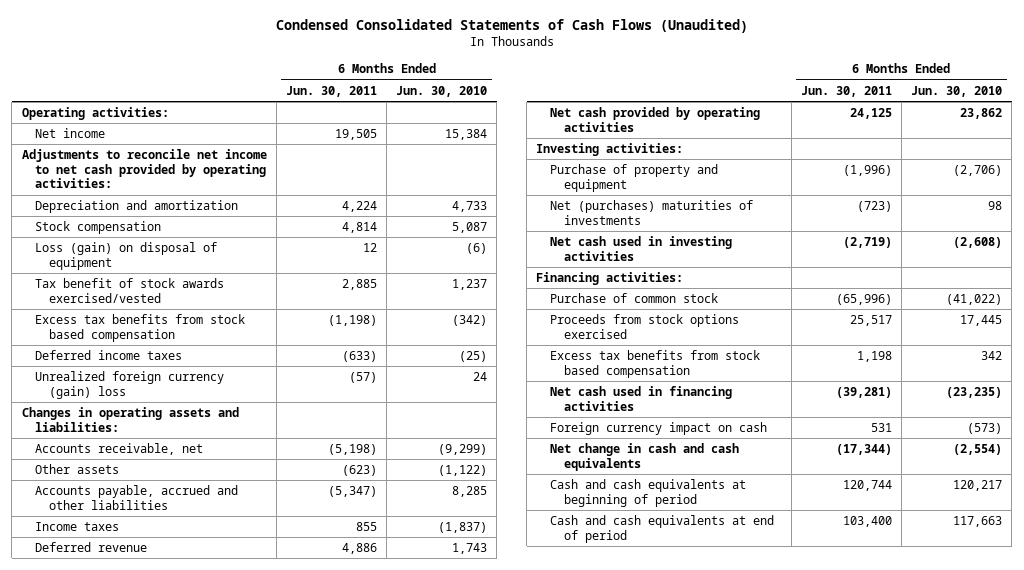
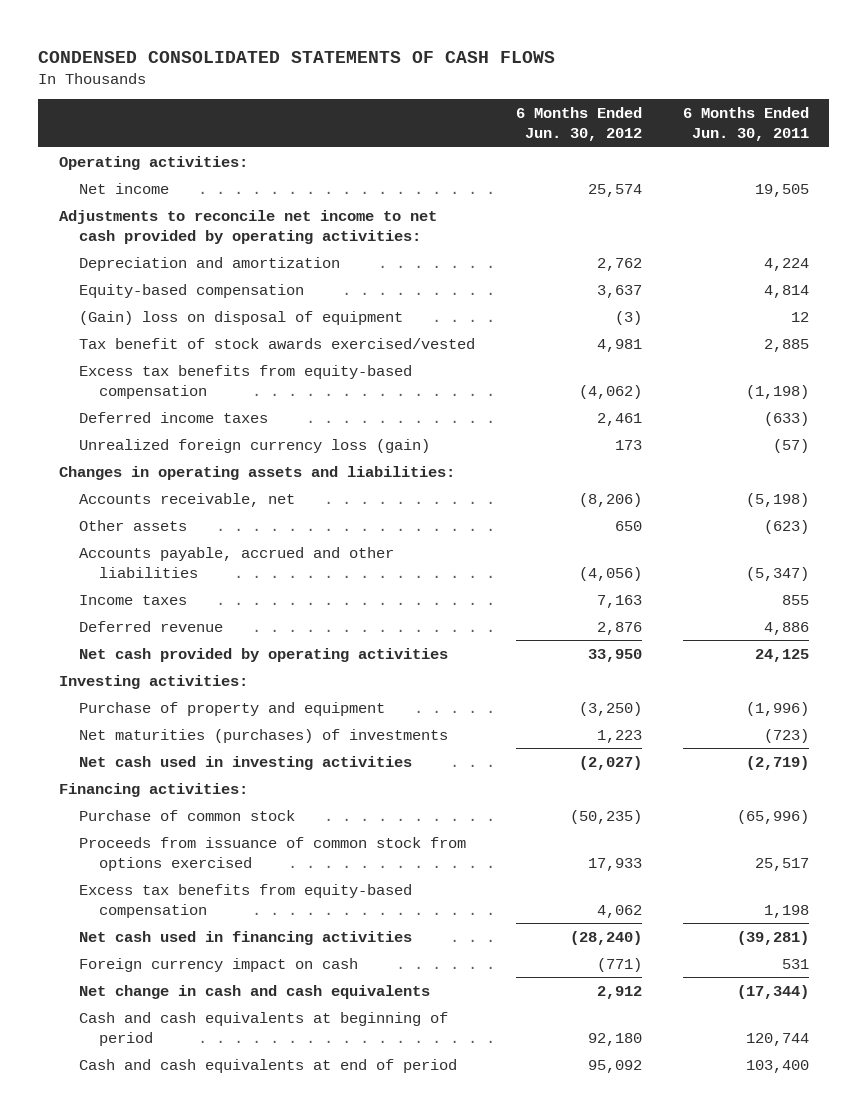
[275,19,748,34] Condensed Consolidated Statements of Cash Flows (Unaudited) -> [38,50,556,63] CONDENSED CONSOLIDATED STATEMENTS OF CASH FLOWS
[396,85,488,97] Jun. 30, 2010 -> none
none -> [515,107,642,142] 6 Months Ended Jun. 30, 2012
[35,221,162,235] Stock compensation -> [78,283,304,298] Equity-based compensation
[35,242,218,270] Loss (gain) on disposal of equipment -> [78,310,403,325] (Gain) loss on disposal of equipment
[35,314,246,342] Excess tax benefits from stock based compensation -> [78,364,412,399] Excess tax benefits from equity-based compensation
[35,371,225,399] Unrealized foreign currency (gain) loss -> [78,438,430,453] Unrealized foreign currency loss (gain)
[549,200,753,225] Net (purchases) maturities of investments -> [78,728,448,743] Net maturities (purchases) of investments
[549,314,739,339] Proceeds from stock options exercised -> [78,836,466,871] Proceeds from issuance of common stock from options exercised
[549,350,760,378] Excess tax benefits from stock based compensation -> [78,883,412,918] Excess tax benefits from equity-based compensation

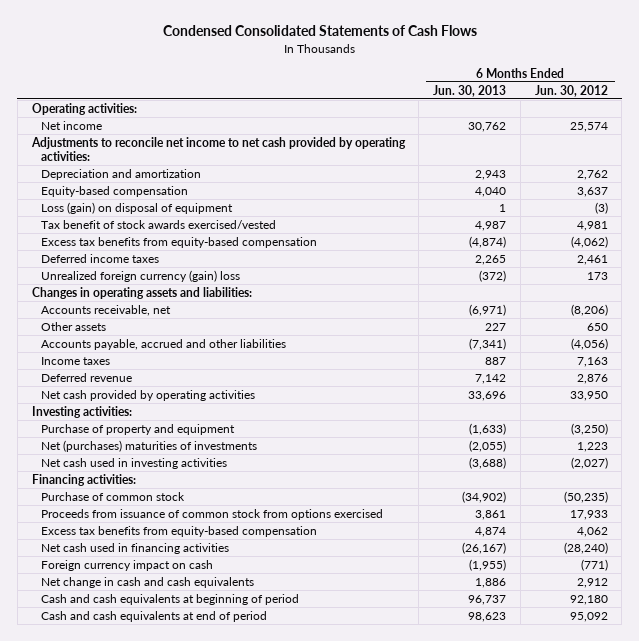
[38,50,556,63] CONDENSED CONSOLIDATED STATEMENTS OF CASH FLOWS -> [162,25,477,37] Condensed Consolidated Statements of Cash Flows
[682,107,809,142] 6 Months Ended Jun. 30, 2011 -> none
none -> [433,84,507,97] Jun. 30, 2013
[78,310,403,325] (Gain) loss on disposal of equipment -> [41,201,234,214] Loss (gain) on disposal of equipment
[78,438,430,453] Unrealized foreign currency loss (gain) -> [41,269,241,282] Unrealized foreign currency (gain) loss
[78,728,448,743] Net maturities (purchases) of investments -> [41,439,258,452] Net (purchases) maturities of investments

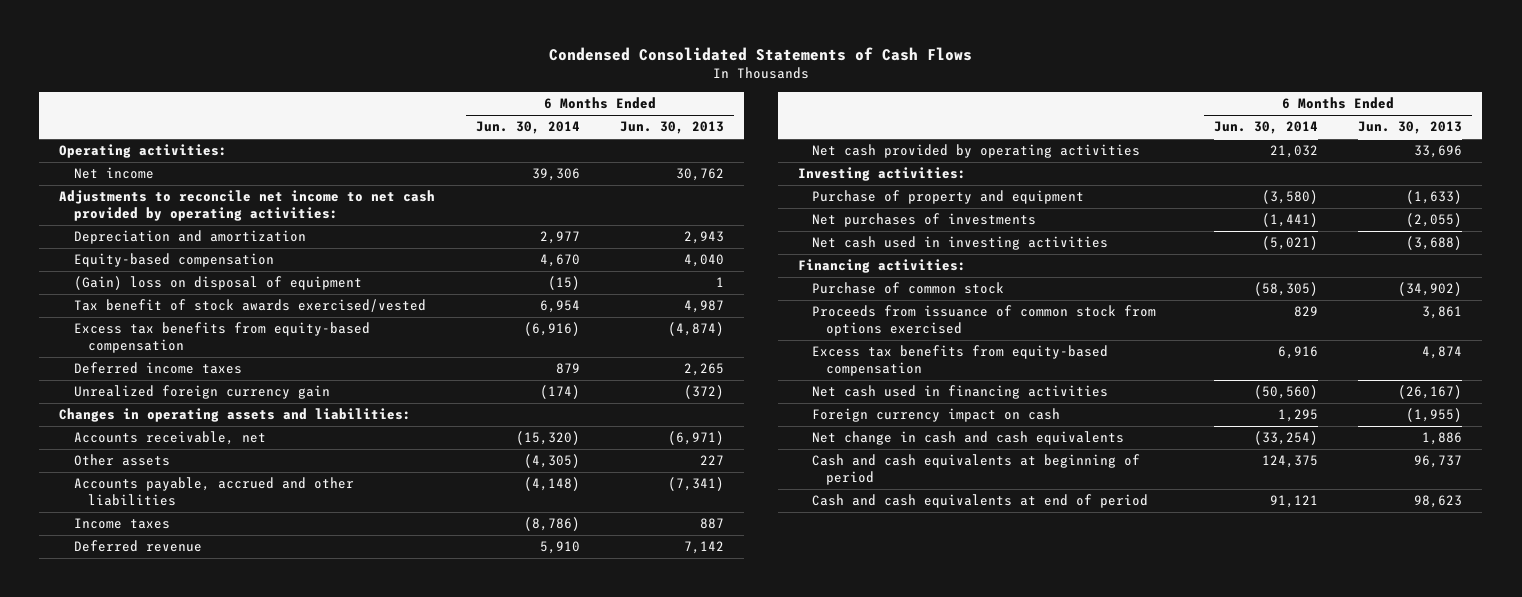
[534,84,608,97] Jun. 30, 2012 -> none
none -> [475,121,580,135] Jun. 30, 2014
[41,201,234,214] Loss (gain) on disposal of equipment -> [73,276,362,291] (Gain) loss on disposal of equipment
[41,269,241,282] Unrealized foreign currency (gain) loss -> [73,385,330,400] Unrealized foreign currency gain
[41,439,258,452] Net (purchases) maturities of investments -> [811,213,1036,228] Net purchases of investments

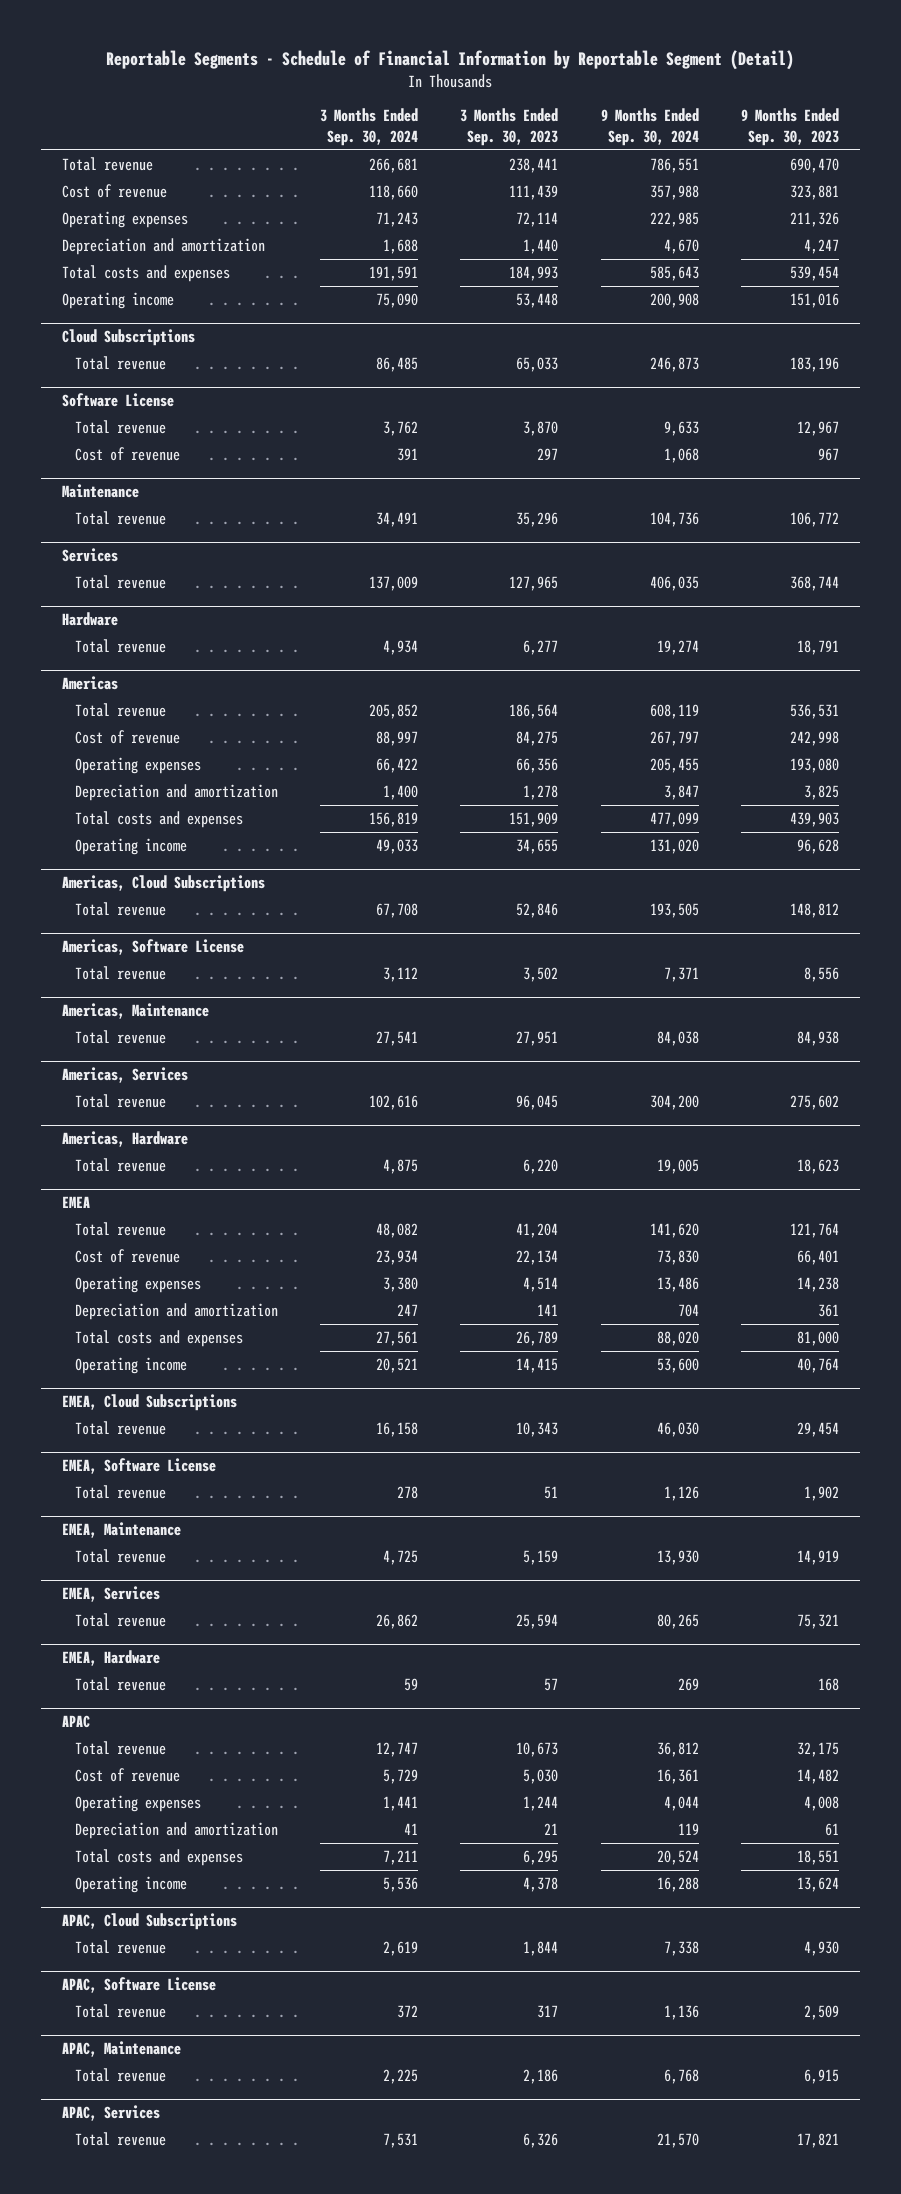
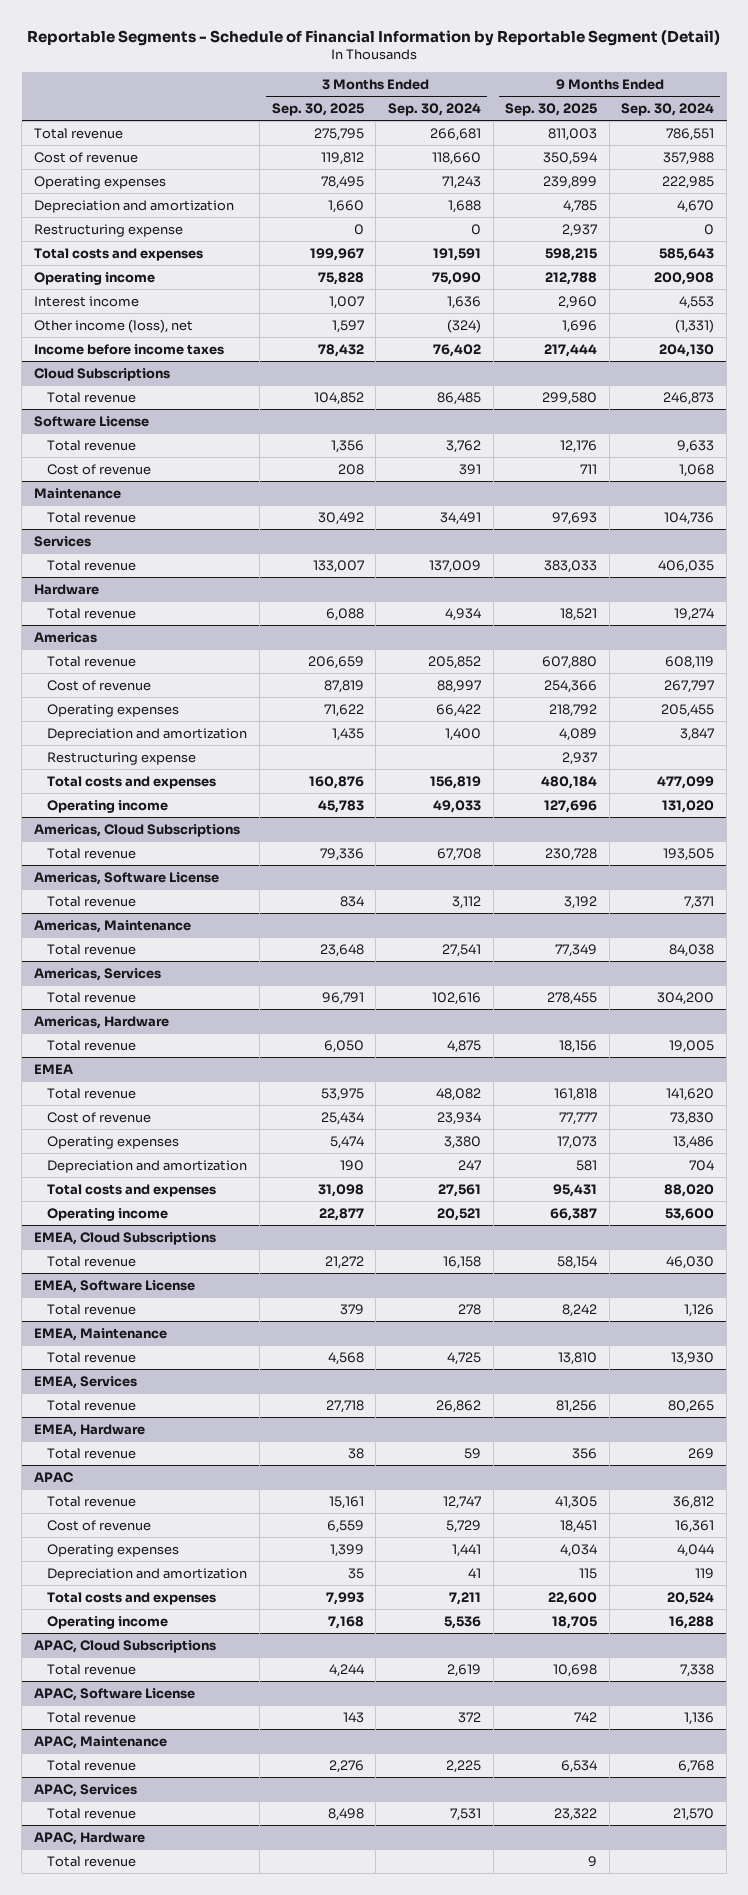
[460,108,559,146] 3 Months Ended Sep. 30, 2023 -> none
[740,108,839,146] 9 Months Ended Sep. 30, 2023 -> none
none -> [271,103,364,117] Sep. 30, 2025
none -> [505,103,598,117] Sep. 30, 2025
none -> [33,223,183,237] Restructuring expense
none -> [33,295,139,307] Interest income
none -> [33,318,193,333] Other income (loss), net
none -> [33,343,224,355] Income before income taxes
none -> [47,751,197,765] Restructuring expense
none -> [33,1831,145,1845] APAC, Hardware
none -> [47,1855,137,1867] Total revenue

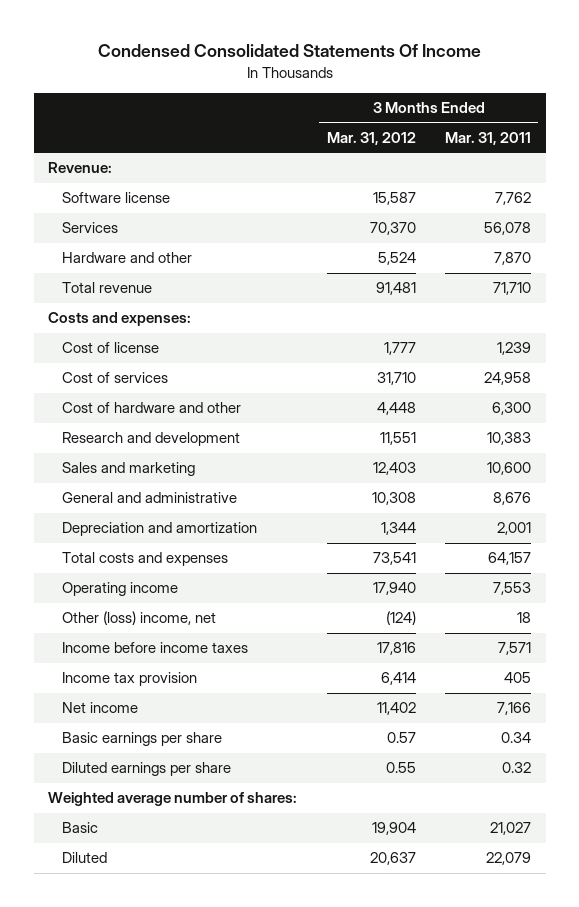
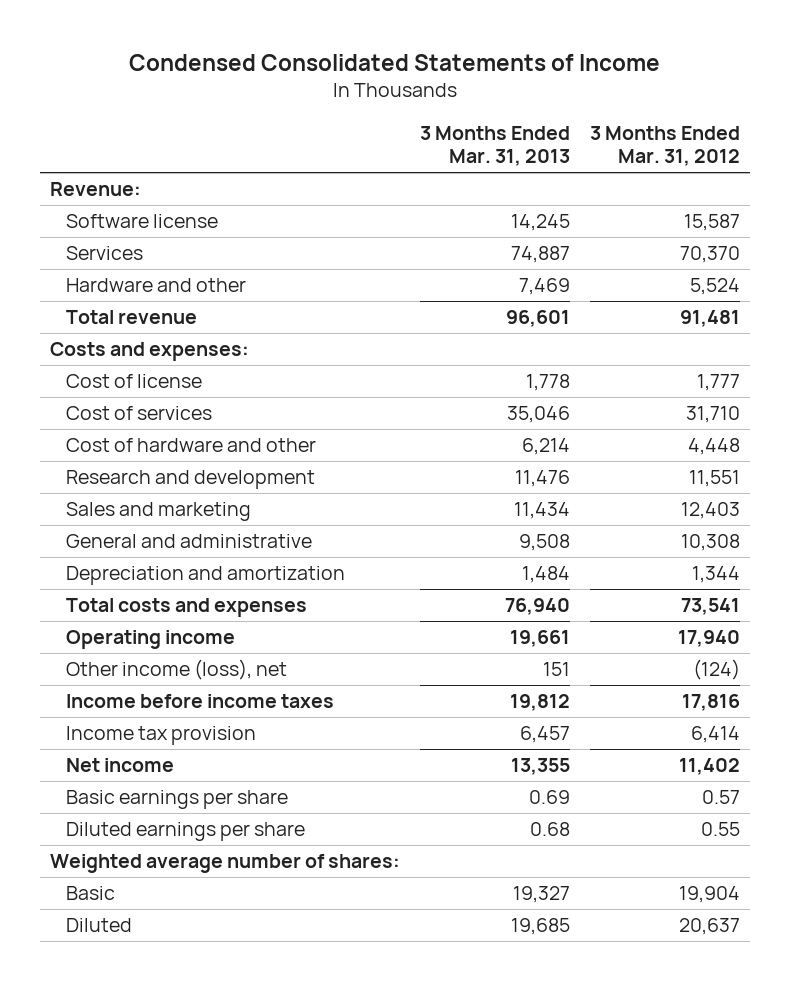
[97,44,481,58] Condensed Consolidated Statements Of Income -> [129,53,661,71] Condensed Consolidated Statements of Income
[444,131,531,145] Mar. 31, 2011 -> none
none -> [420,125,571,167] 3 Months Ended Mar. 31, 2013
[61,611,216,626] Other (loss) income, net -> [66,659,288,681] Other income (loss), net

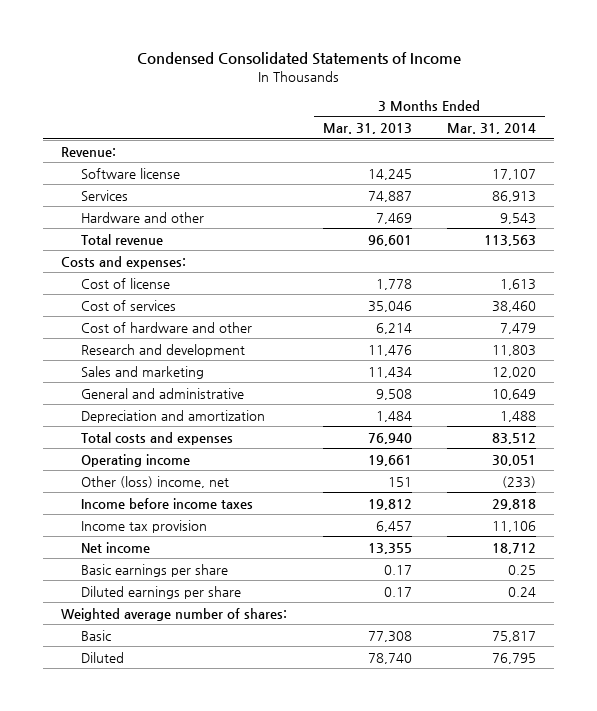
[590,125,741,167] 3 Months Ended Mar. 31, 2012 -> none
none -> [447,122,537,134] Mar. 31, 2014
[66,659,288,681] Other income (loss), net -> [80,475,229,488] Other (loss) income, net
[529,790,571,805] 0.69 -> [383,564,412,575] 0.17
[530,822,571,837] 0.68 -> [383,586,412,597] 0.17
[513,886,571,904] 19,327 -> [367,630,412,642] 77,308
[511,918,571,936] 19,685 -> [367,652,412,664] 78,740

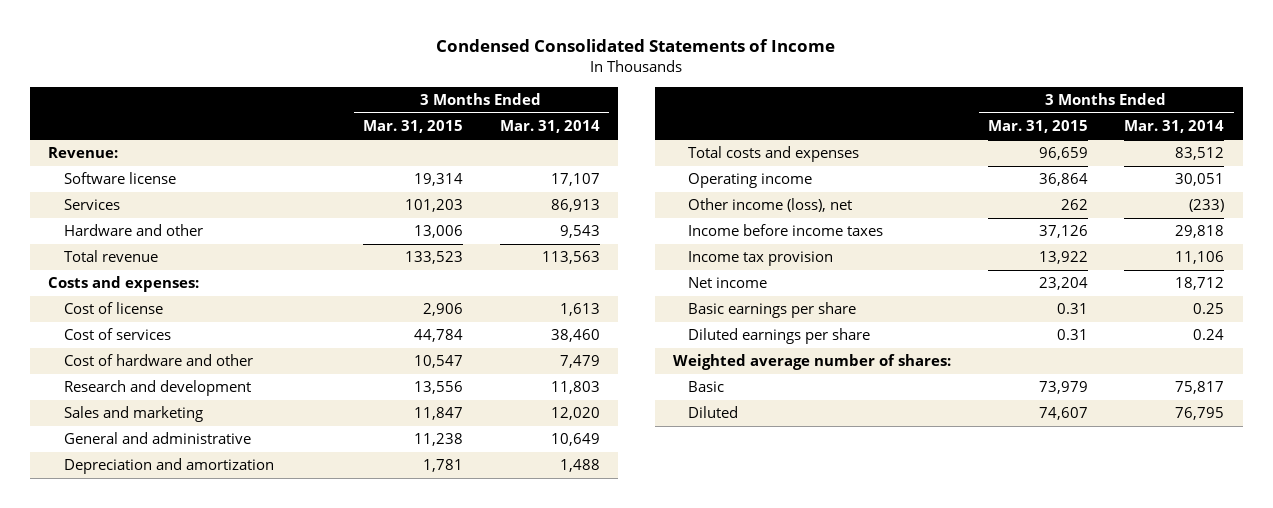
[322,122,412,134] Mar. 31, 2013 -> none
none -> [362,120,463,134] Mar. 31, 2015
[80,475,229,488] Other (loss) income, net -> [688,198,853,213] Other income (loss), net

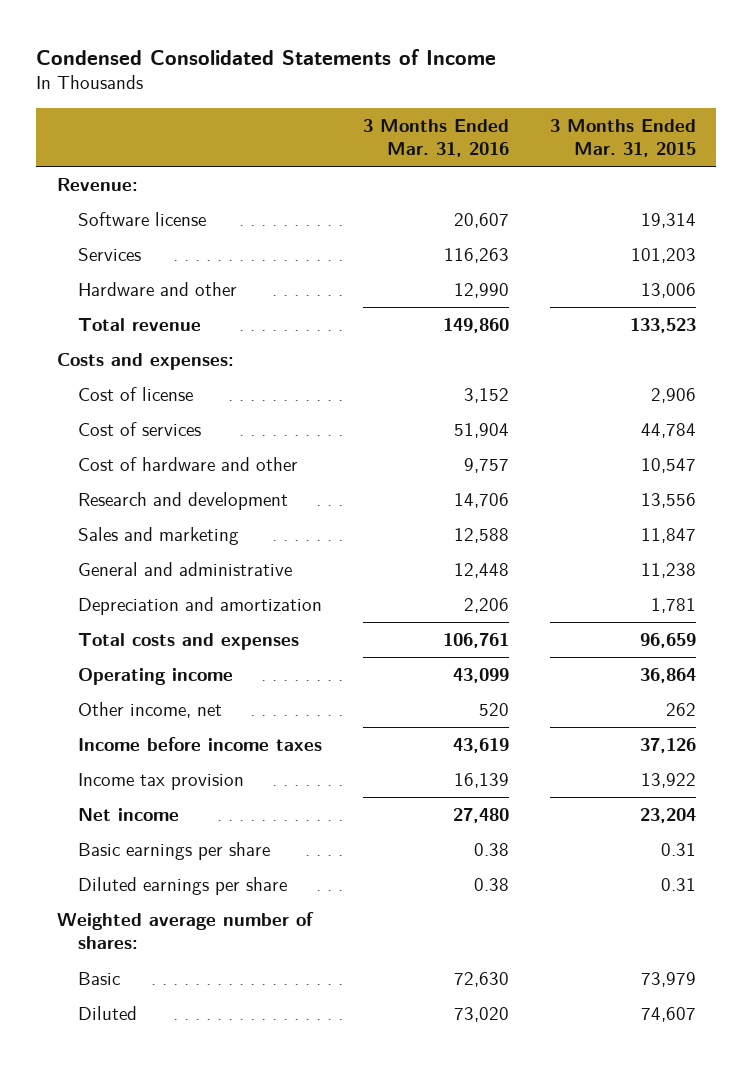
[499,120,600,134] Mar. 31, 2014 -> none
none -> [362,118,509,158] 3 Months Ended Mar. 31, 2016
[688,198,853,213] Other income (loss), net -> [78,702,223,719] Other income, net

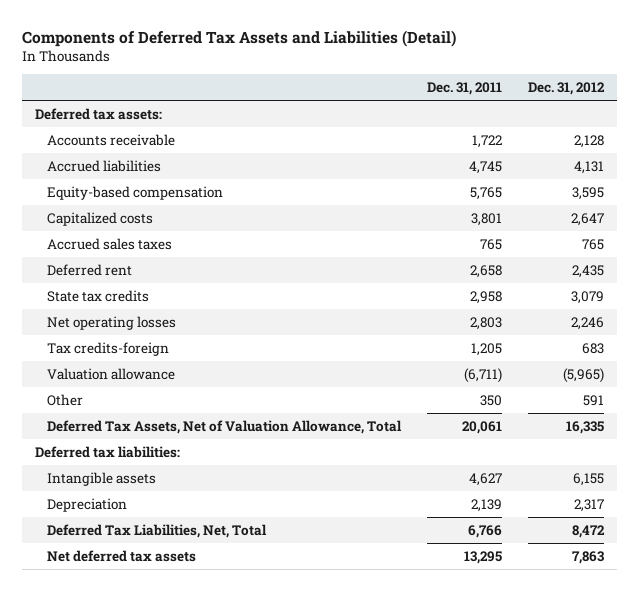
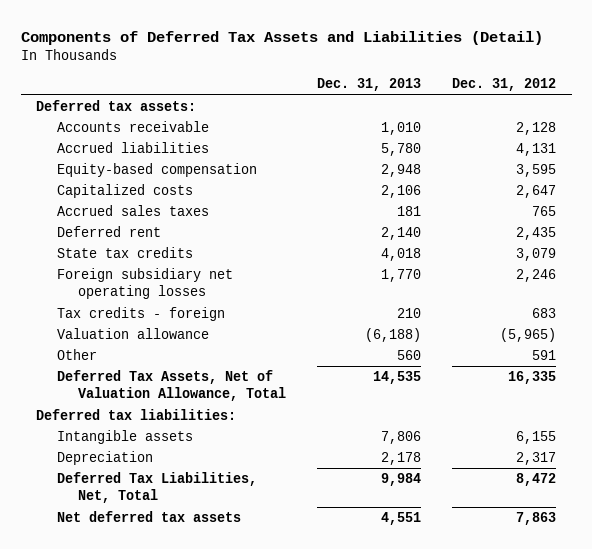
[426,82,502,96] Dec. 31, 2011 -> none
none -> [316,78,421,92] Dec. 31, 2013
[47,315,177,330] Net operating losses -> [57,268,234,300] Foreign subsidiary net operating losses
[47,341,170,356] Tax credits-foreign -> [57,307,226,322] Tax credits - foreign

